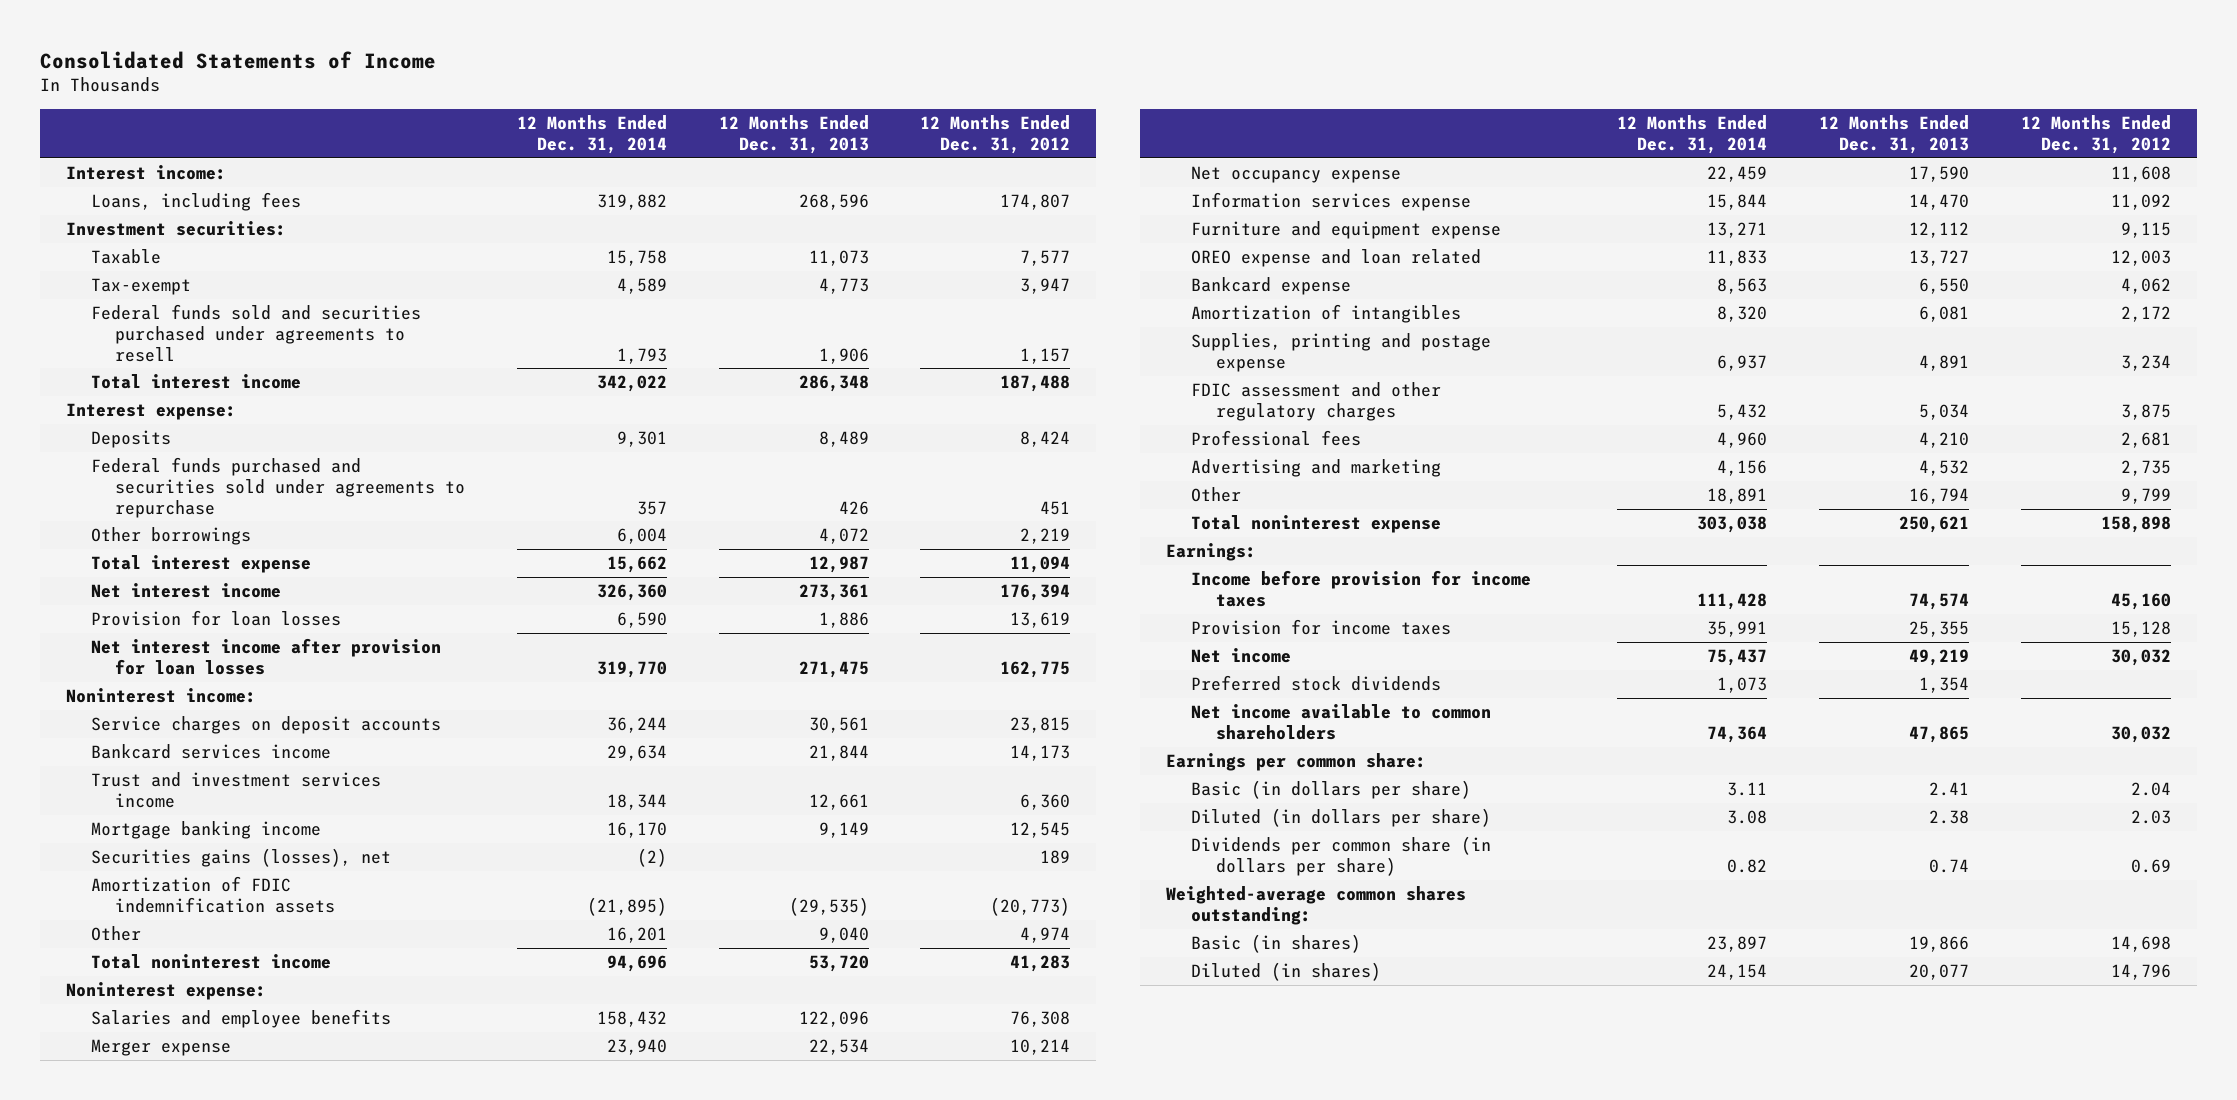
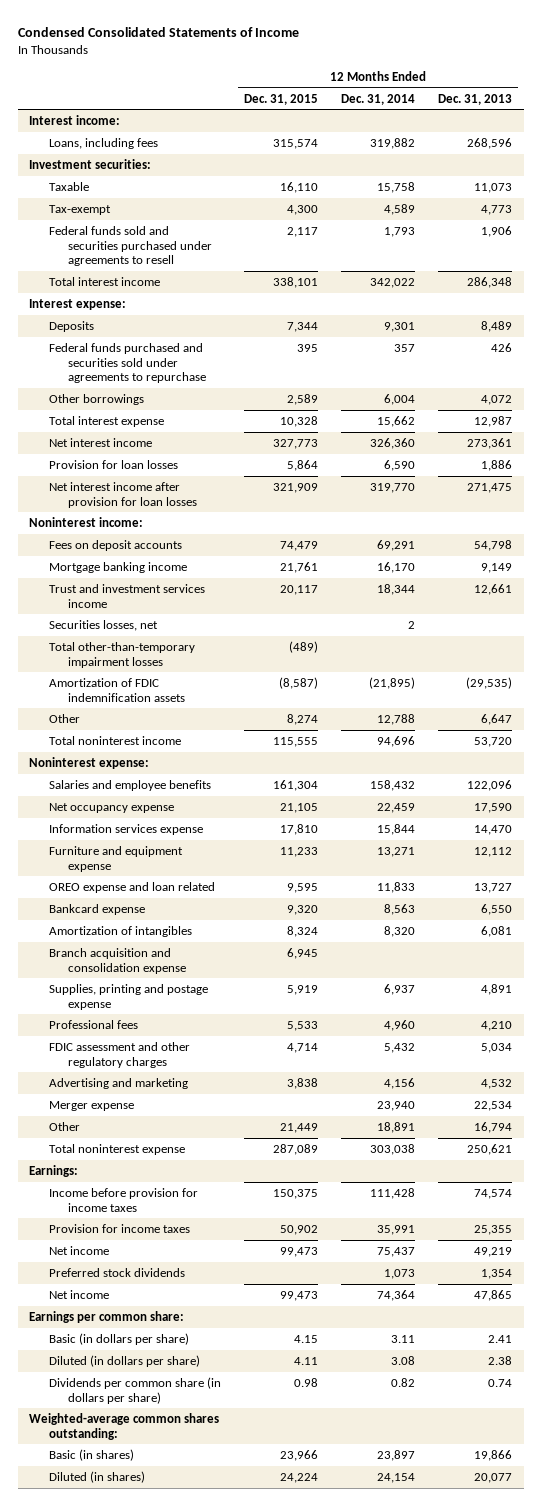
[40,50,437,69] Consolidated Statements of Income -> [17,26,299,37] Condensed Consolidated Statements of Income
[920,115,1071,155] 12 Months Ended Dec. 31, 2012 -> none
none -> [243,93,318,105] Dec. 31, 2015
[90,744,331,760] Bankcard services income -> none
[90,716,441,735] Service charges on deposit accounts -> [48,539,182,551] Fees on deposit accounts
[607,717,668,734] 36,244 -> [377,539,416,551] 69,291
[808,717,869,734] 30,561 -> [474,539,513,551] 54,798
[90,772,381,808] Trust and investment services income -> [48,583,205,608] Trust and investment services income
[90,848,391,868] Securities gains (losses), net -> [48,619,158,631] Securities losses, net
[637,848,668,868] (2) -> [408,620,416,629] 2
none -> [48,641,195,668] Total other-than-temporary impairment losses
[607,927,668,944] 16,201 -> [377,713,416,725] 12,788
[818,927,869,944] 9,040 -> [481,713,513,725] 6,647
none -> [48,947,186,974] Branch acquisition and consolidation expense
[1191,382,1442,421] FDIC assessment and other regulatory charges -> [48,1041,190,1068] FDIC assessment and other regulatory charges
[90,1039,231,1057] Merger expense -> [48,1100,134,1111] Merger expense
[1191,704,1492,740] Net income available to common shareholders -> [48,1289,109,1299] Net income

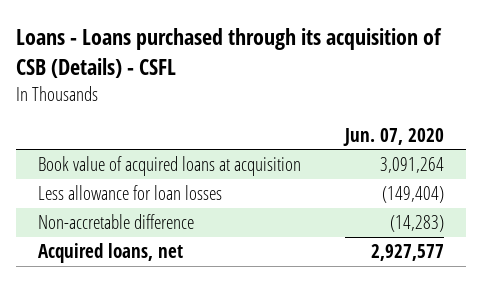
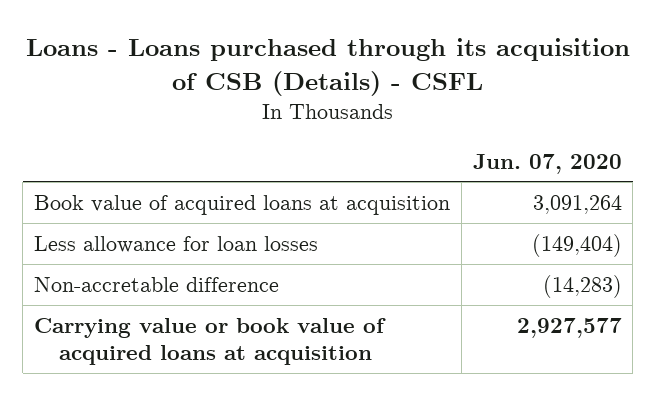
[37,243,183,264] Acquired loans, net -> [34,317,387,366] Carrying value or book value of acquired loans at acquisition

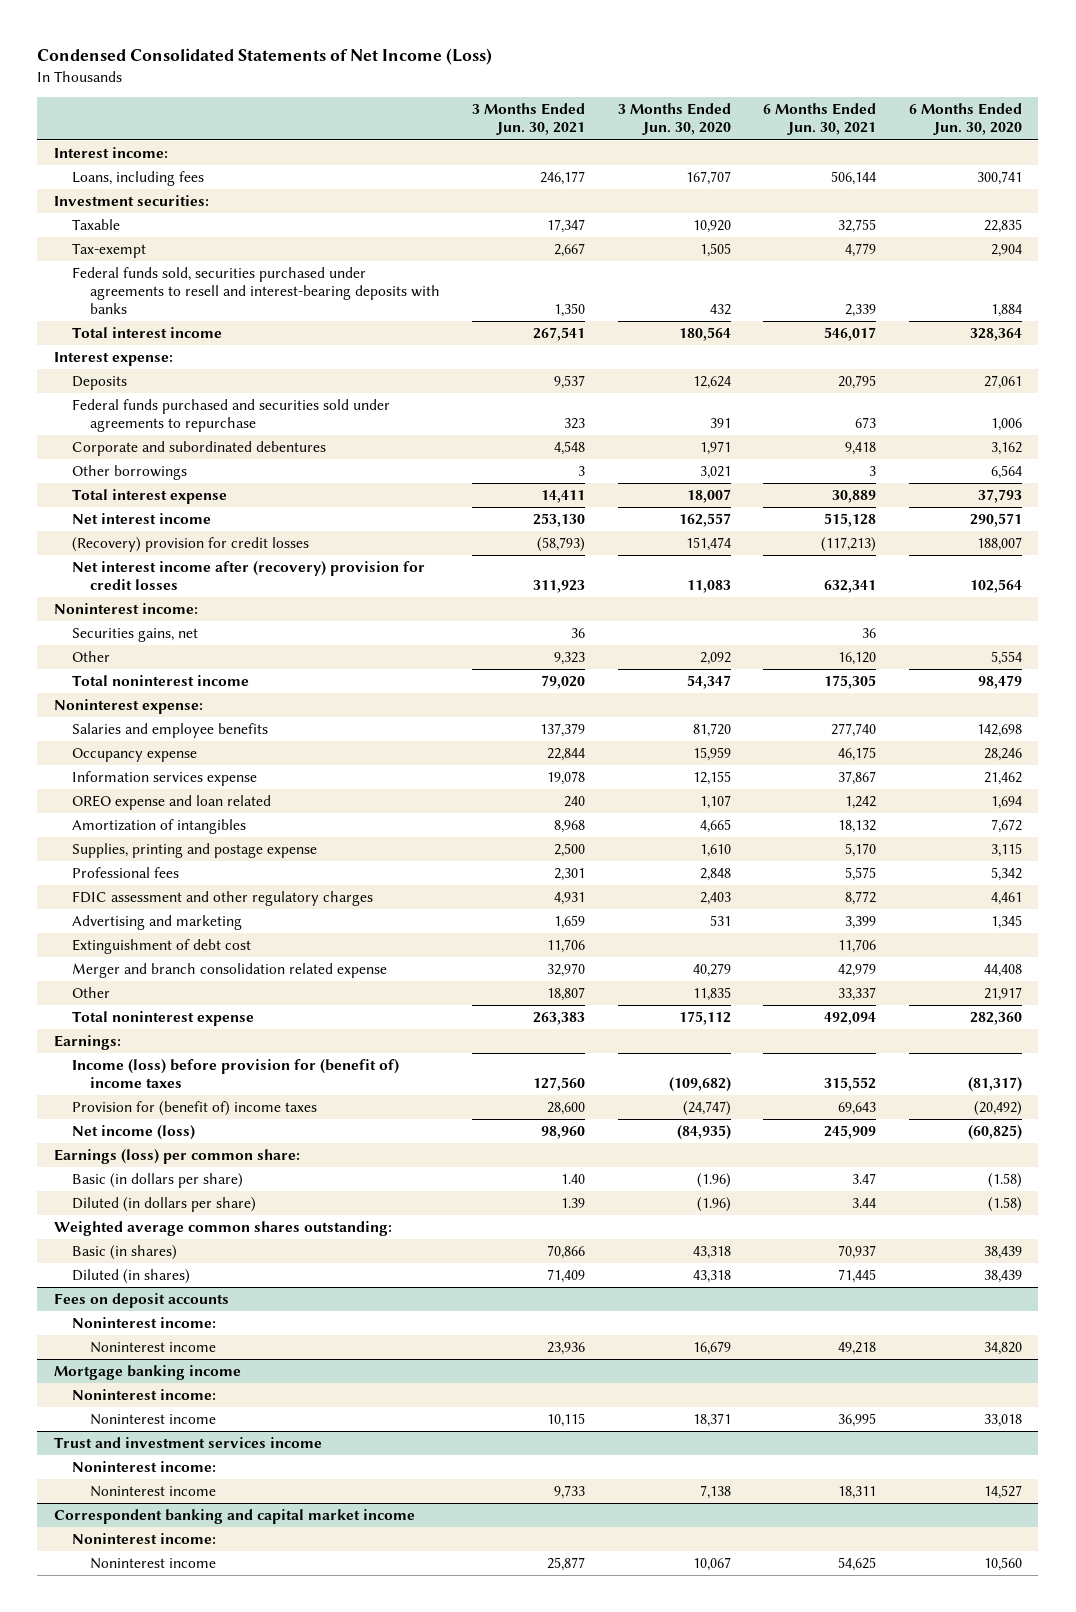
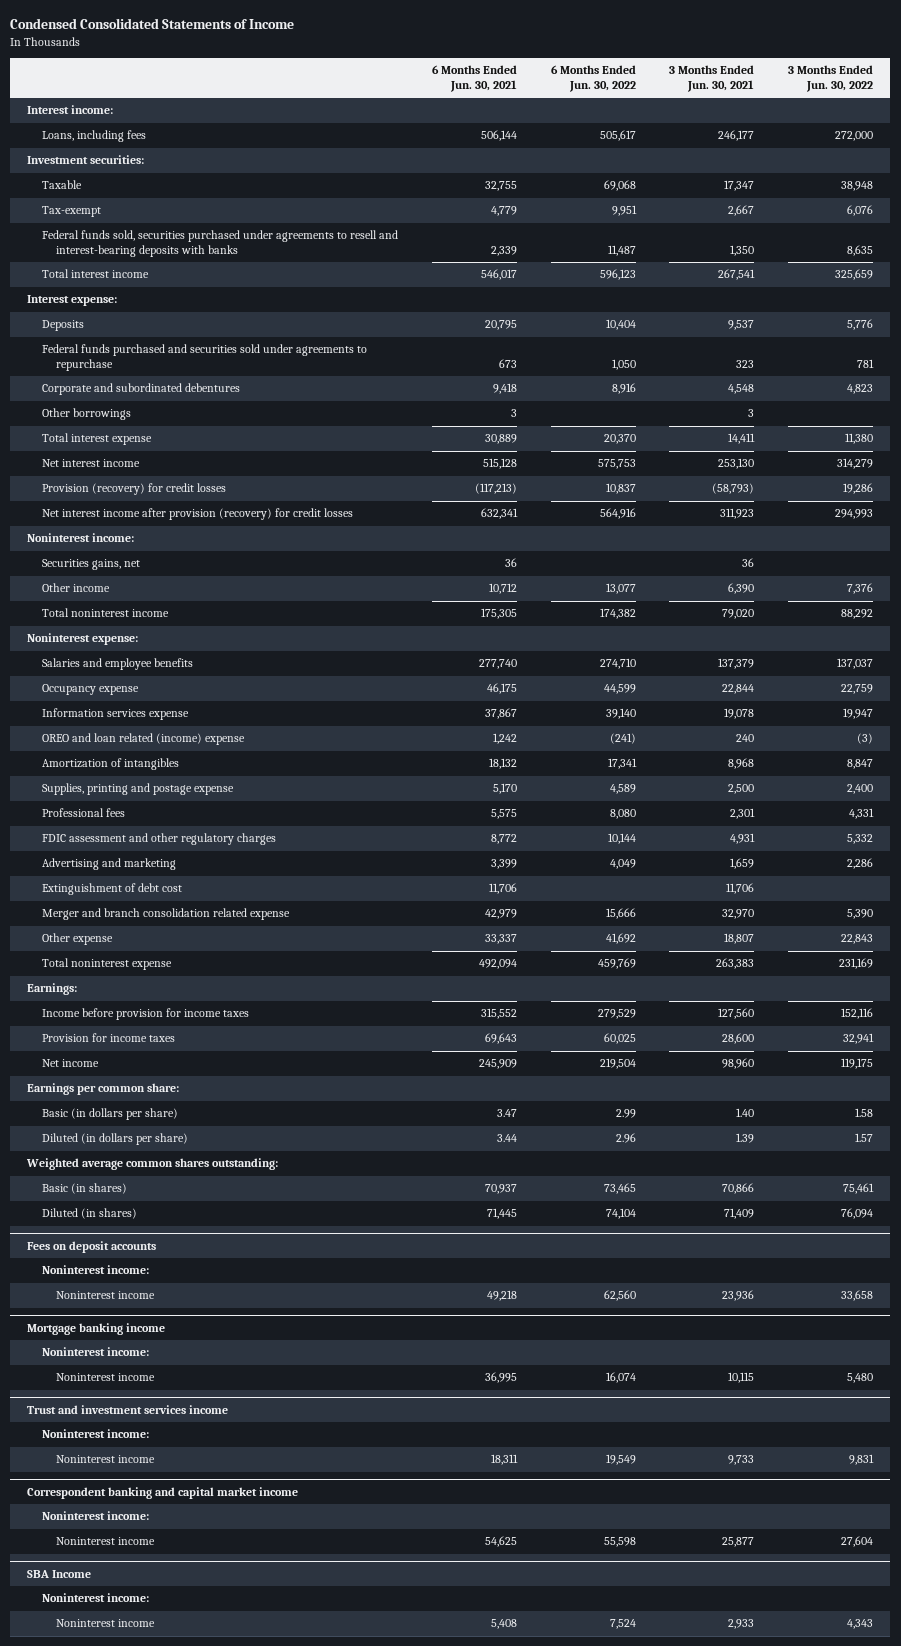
[37,48,493,66] Condensed Consolidated Statements of Net Income (Loss) -> [10,18,295,30] Condensed Consolidated Statements of Income
[617,103,731,136] 3 Months Ended Jun. 30, 2020 -> none
[908,103,1022,136] 6 Months Ended Jun. 30, 2020 -> none
none -> [550,65,636,92] 6 Months Ended Jun. 30, 2022
none -> [788,65,874,92] 3 Months Ended Jun. 30, 2022
[71,537,309,553] (Recovery) provision for credit losses -> [41,483,226,496] Provision (recovery) for credit losses
[71,561,425,591] Net interest income after (recovery) provision for credit losses -> [41,508,353,521] Net interest income after provision (recovery) for credit losses
[71,651,110,663] Other -> [41,583,110,593] Other income
[554,652,586,666] 9,323 -> [728,583,755,595] 6,390
[838,652,877,666] 16,120 -> [488,583,517,595] 10,712
[71,795,271,811] OREO expense and loan related -> [41,733,245,746] OREO and loan related (income) expense
[71,987,110,999] Other -> [41,933,113,946] Other expense
[71,1059,399,1089] Income (loss) before provision for (benefit of) income taxes -> [41,1008,249,1021] Income before provision for income taxes
[71,1101,317,1117] Provision for (benefit of) income taxes -> [41,1033,175,1043] Provision for income taxes
[71,1125,195,1141] Net income (loss) -> [41,1059,99,1068] Net income
[53,1149,300,1165] Earnings (loss) per common share: -> [27,1083,180,1096] Earnings per common share:
none -> [27,1569,92,1578] SBA Income
none -> [41,1593,149,1603] Noninterest income:
none -> [56,1619,156,1628] Noninterest income

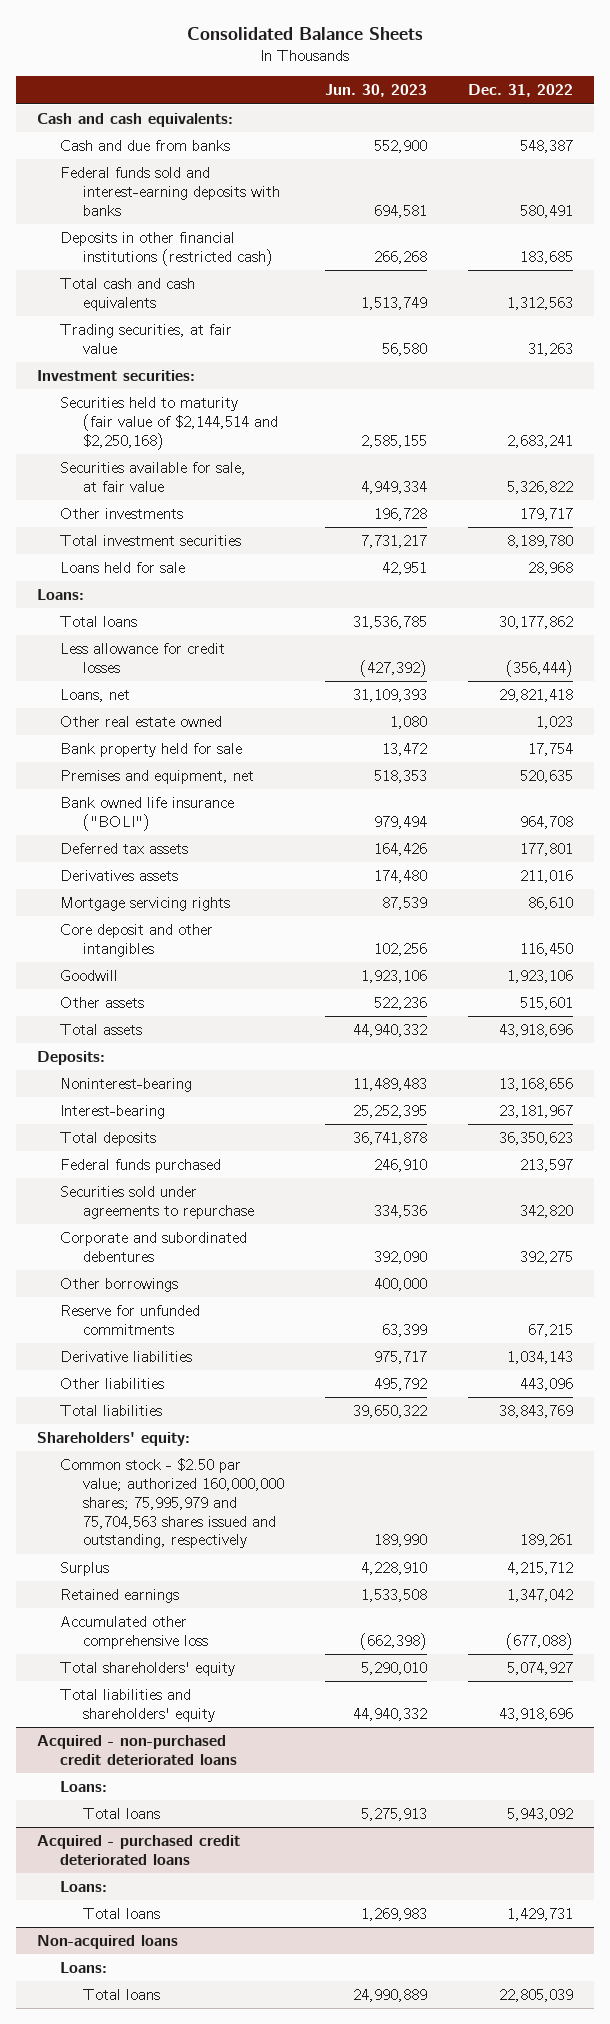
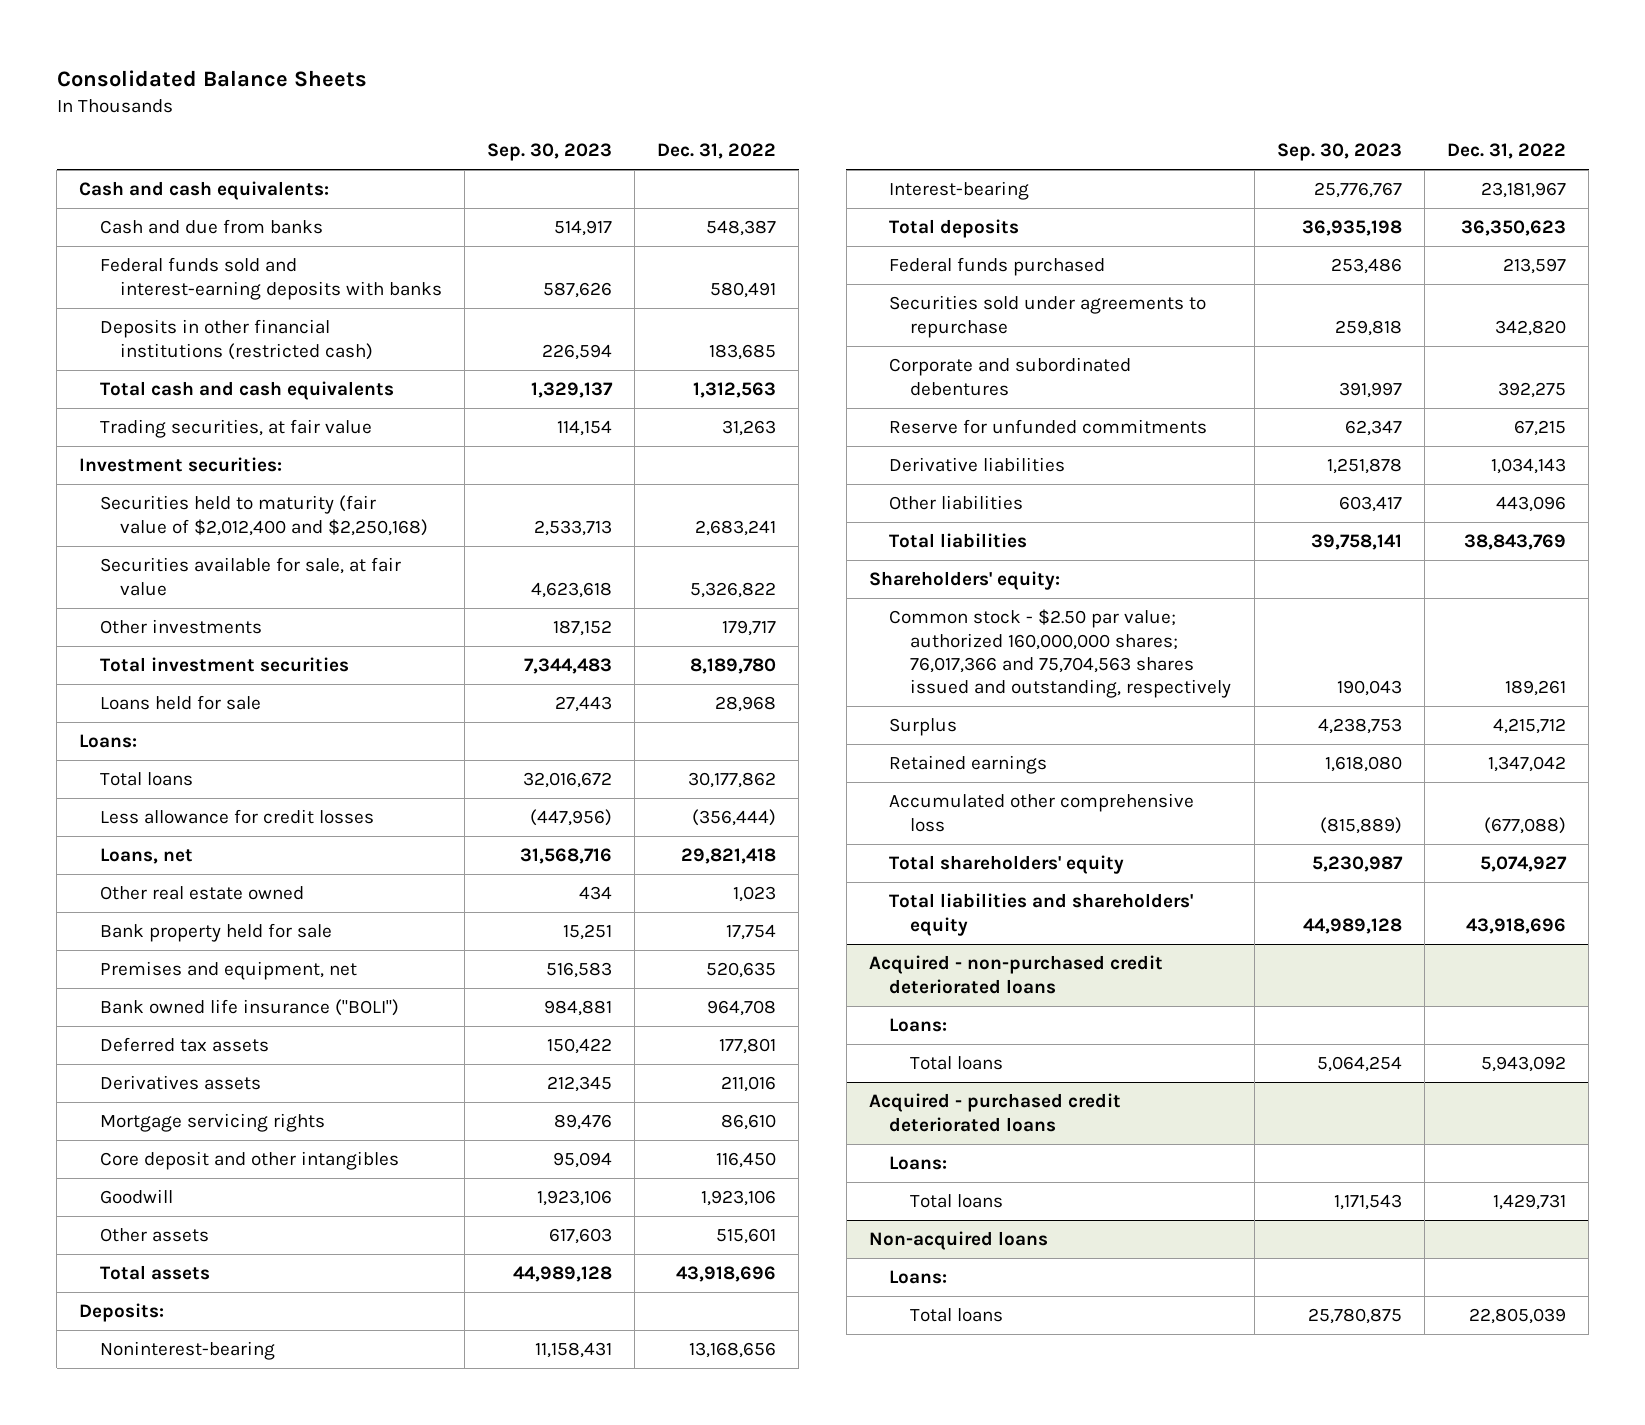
[325,84,428,98] Jun. 30, 2023 -> none
none -> [487,143,613,162] Sep. 30, 2023
[60,396,279,450] Securities held to maturity (fair value of $2,144,514 and $2,250,168) -> [99,495,429,536] Securities held to maturity (fair value of $2,012,400 and $2,250,168)
[60,1277,179,1292] Other borrowings -> none
[60,1457,285,1549] Common stock - $2.50 par value; authorized 160,000,000 shares; 75,995,979 and 75,704,563 shares issued and outstanding, respectively -> [889,609,1231,699] Common stock - $2.50 par value; authorized 160,000,000 shares; 76,017,366 and 75,704,563 shares issued and outstanding, respectively

